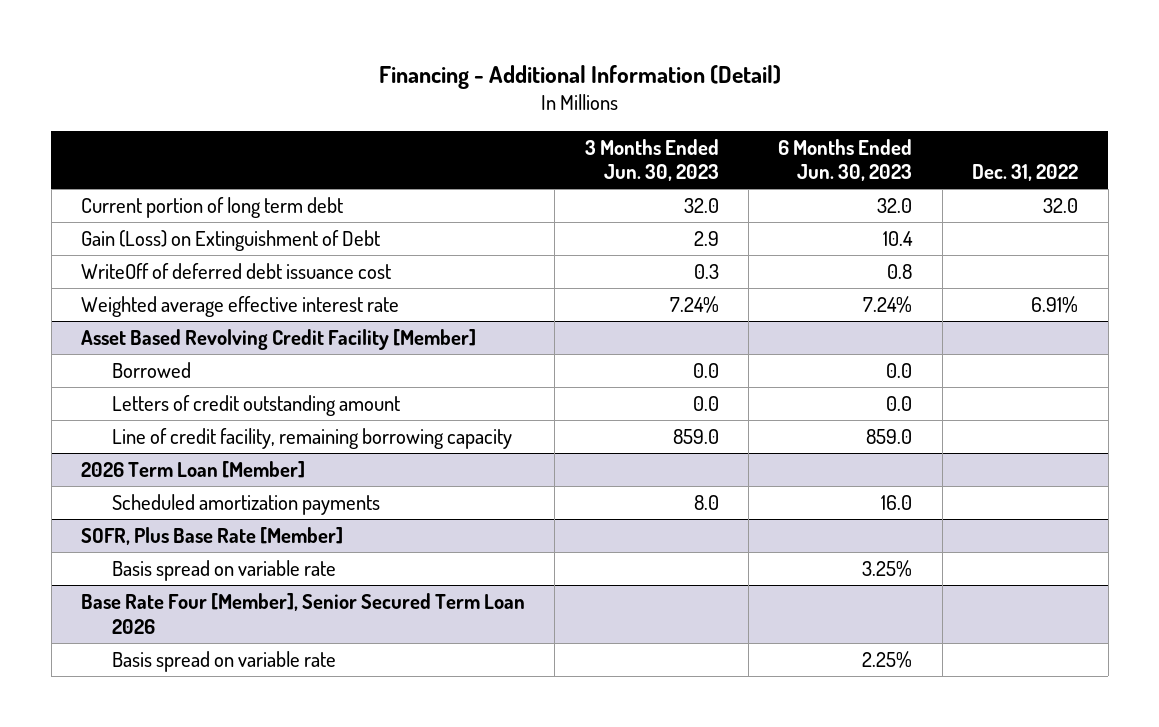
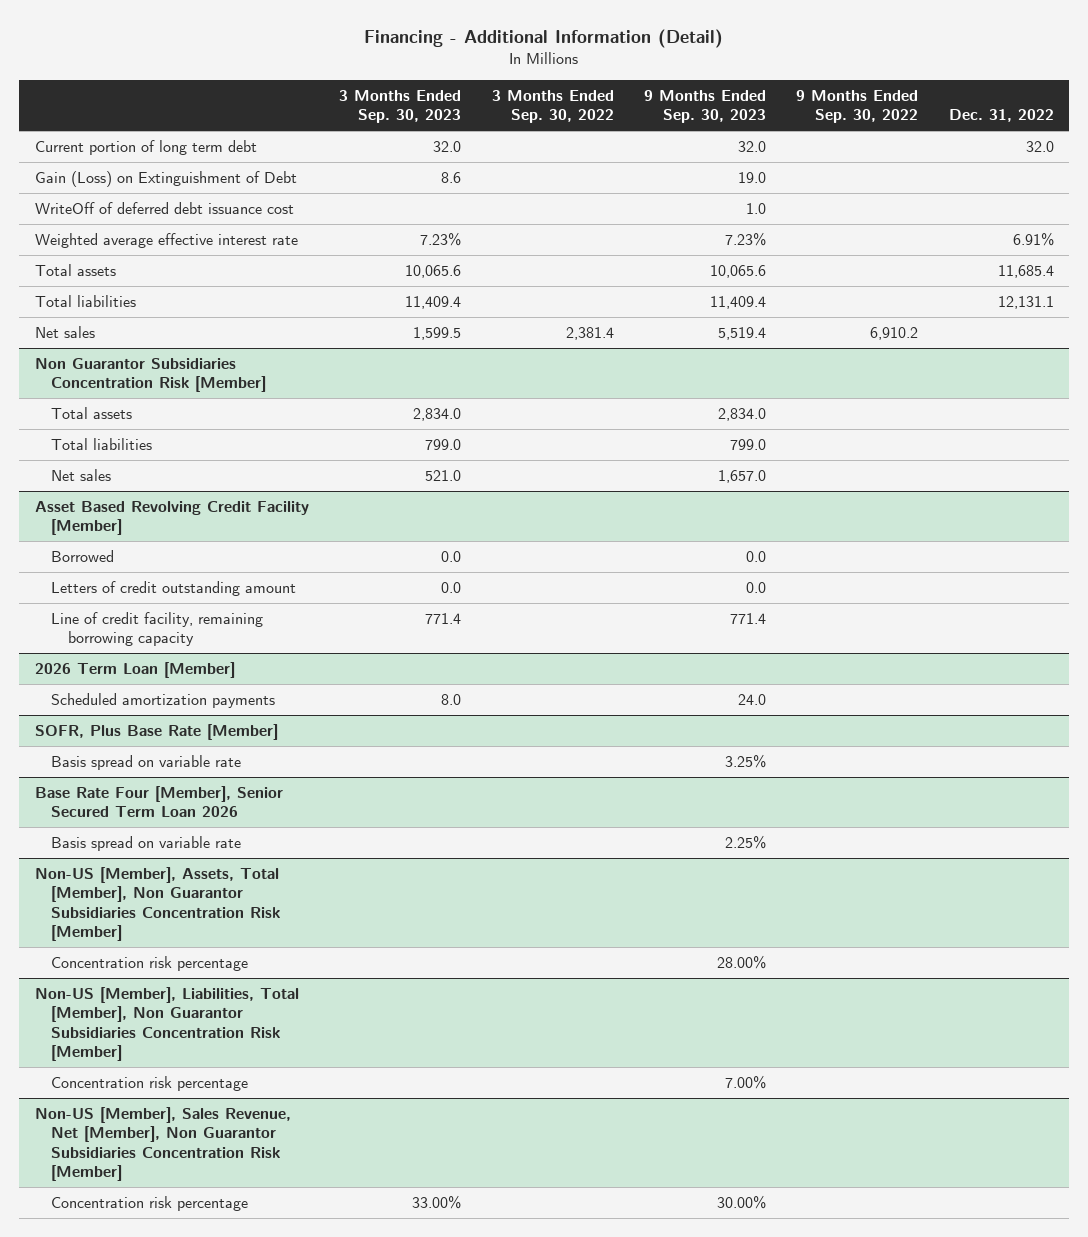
[584,138,719,182] 3 Months Ended Jun. 30, 2023 -> none
[778,138,913,182] 6 Months Ended Jun. 30, 2023 -> none
none -> [339,89,462,123] 3 Months Ended Sep. 30, 2023
none -> [491,89,614,123] 3 Months Ended Sep. 30, 2022
none -> [643,89,766,123] 9 Months Ended Sep. 30, 2023
none -> [796,89,919,123] 9 Months Ended Sep. 30, 2022
none -> [34,263,116,276] Total assets
none -> [34,294,136,307] Total liabilities
none -> [34,325,95,338] Net sales
none -> [34,357,267,393] Non Guarantor Subsidiaries Concentration Risk [Member]
none -> [51,406,133,419] Total assets
none -> [51,437,153,450] Total liabilities
none -> [51,468,112,481] Net sales
none -> [34,866,281,941] Non-US [Member], Assets, Total [Member], Non Guarantor Subsidiaries Concentration Risk [Member]
none -> [51,955,249,971] Concentration risk percentage
none -> [34,986,299,1061] Non-US [Member], Liabilities, Total [Member], Non Guarantor Subsidiaries Concentration Risk [Member]
none -> [51,1075,249,1091] Concentration risk percentage
none -> [34,1106,291,1181] Non-US [Member], Sales Revenue, Net [Member], Non Guarantor Subsidiaries Concentration Risk [Member]
none -> [51,1195,249,1211] Concentration risk percentage

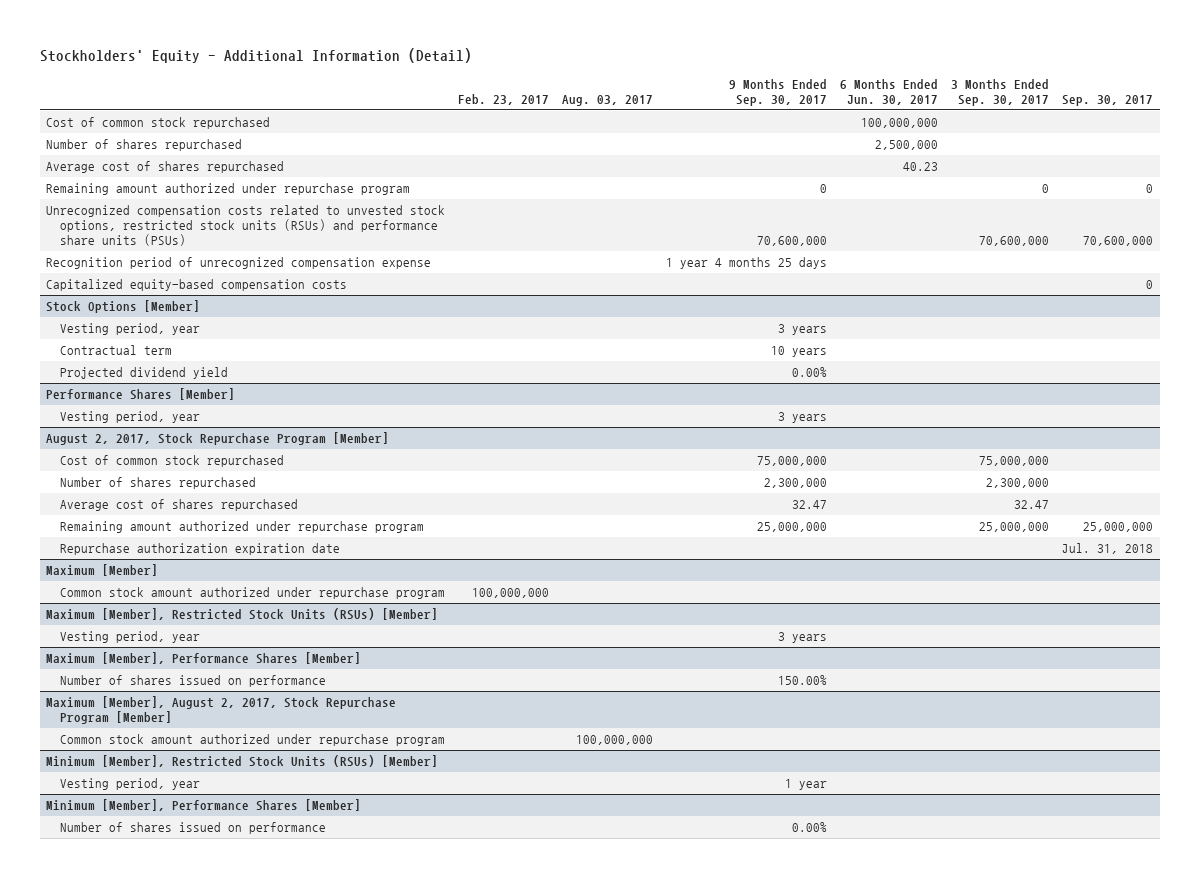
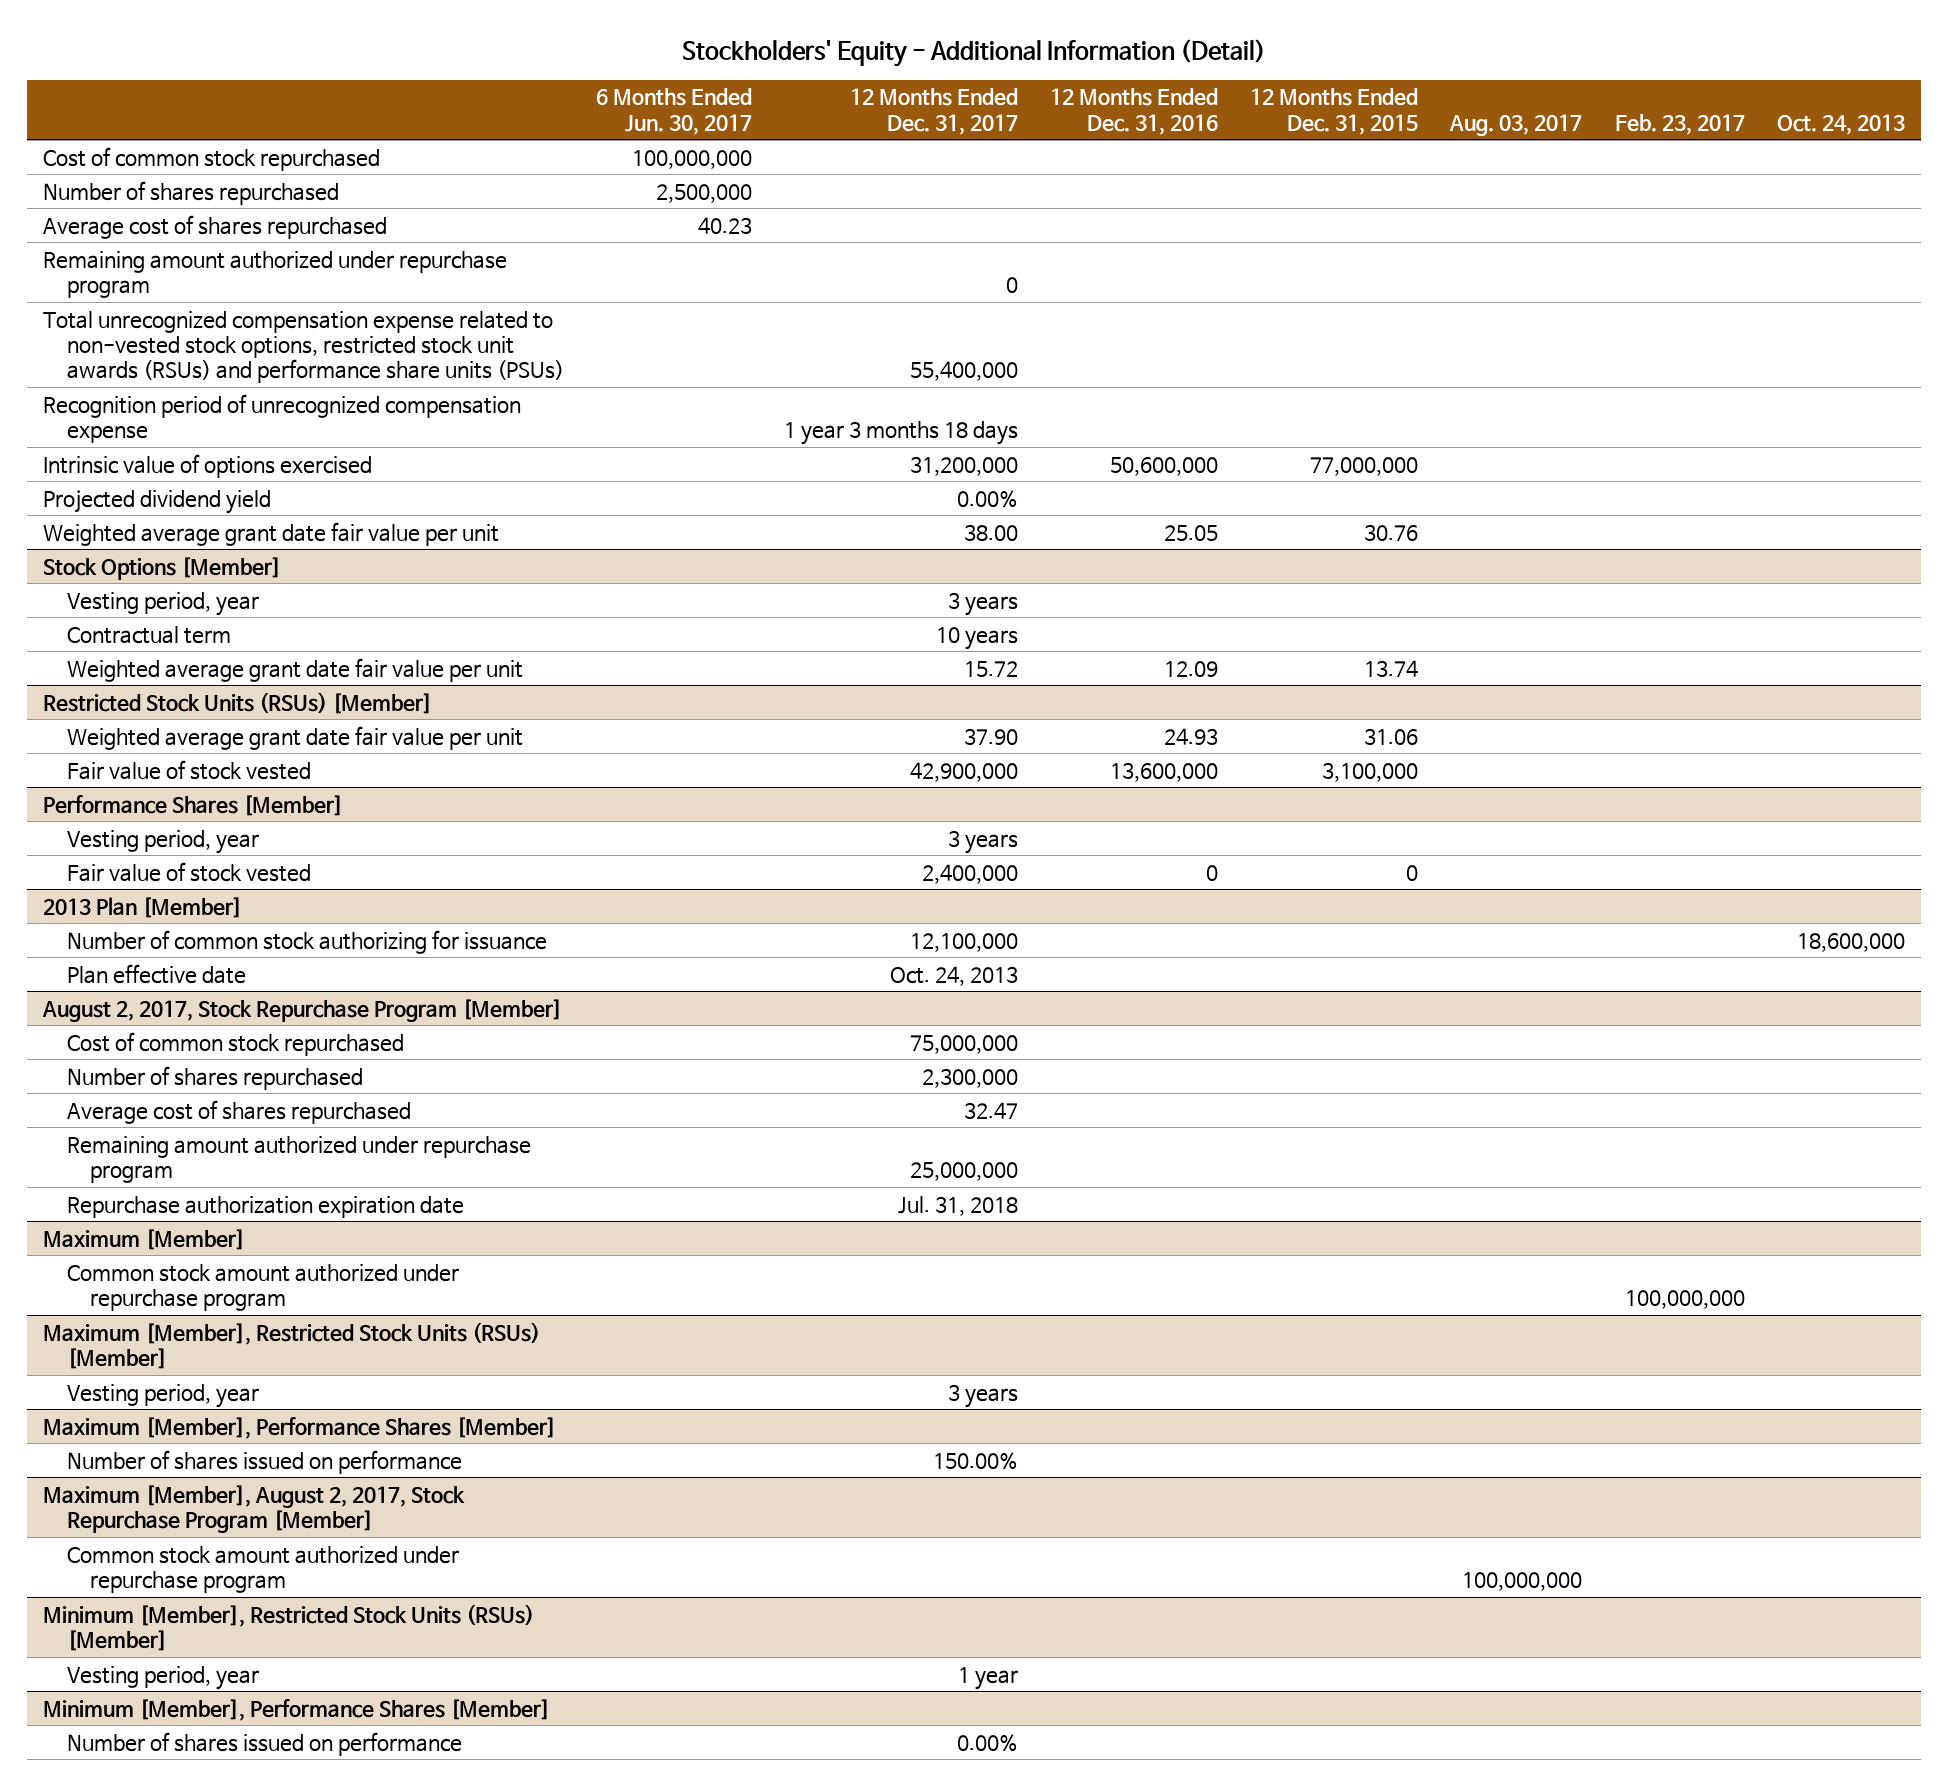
[729,78,828,106] 9 Months Ended Sep. 30, 2017 -> none
[951,78,1050,106] 3 Months Ended Sep. 30, 2017 -> none
[1062,94,1154,106] Sep. 30, 2017 -> none
none -> [849,88,1018,135] 12 Months Ended Dec. 31, 2017
none -> [1050,88,1219,135] 12 Months Ended Dec. 31, 2016
none -> [1250,88,1419,135] 12 Months Ended Dec. 31, 2015
none -> [1776,113,1905,135] Oct. 24, 2013
[46,204,446,247] Unrecognized compensation costs related to unvested stock options, restricted stock units (RSUs) and performance share units (PSUs) -> [43,310,564,384] Total unrecognized compensation expense related to non-vested stock options, restricted stock unit awards (RSUs) and performance share units (PSUs)
[46,278,348,291] Capitalized equity-based compensation costs -> none
none -> [43,453,373,478] Intrinsic value of options exercised
none -> [43,489,272,514] Projected dividend yield
none -> [43,521,500,546] Weighted average grant date fair value per unit
[59,366,228,379] Projected dividend yield -> none
none -> [66,657,523,682] Weighted average grant date fair value per unit
none -> [43,691,433,714] Restricted Stock Units (RSUs) [Member]
none -> [66,725,523,750] Weighted average grant date fair value per unit
none -> [66,759,311,780] Fair value of stock vested
none -> [66,861,311,882] Fair value of stock vested
none -> [43,896,243,918] 2013 Plan [Member]
none -> [66,929,547,954] Number of common stock authorizing for issuance
none -> [66,963,246,984] Plan effective date

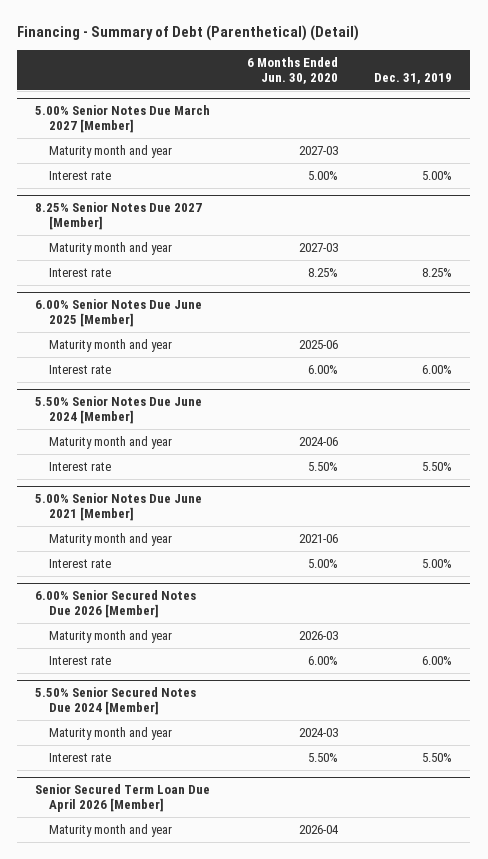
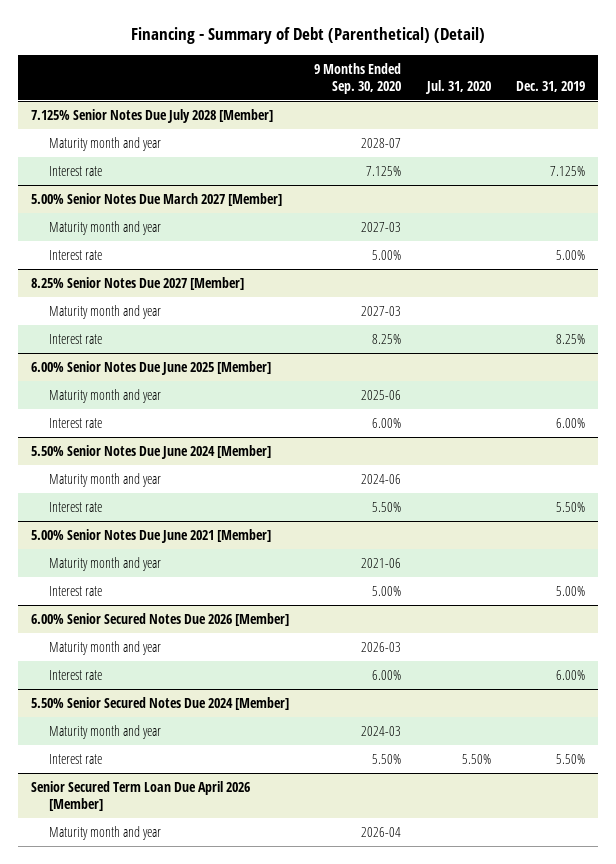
[246,56,338,84] 6 Months Ended Jun. 30, 2020 -> none
none -> [314,62,402,94] 9 Months Ended Sep. 30, 2020
none -> [424,79,491,94] Jul. 31, 2020
none -> [31,109,274,124] 7.125% Senior Notes Due July 2028 [Member]
none -> [48,137,161,152] Maturity month and year
none -> [48,166,102,177] Interest rate

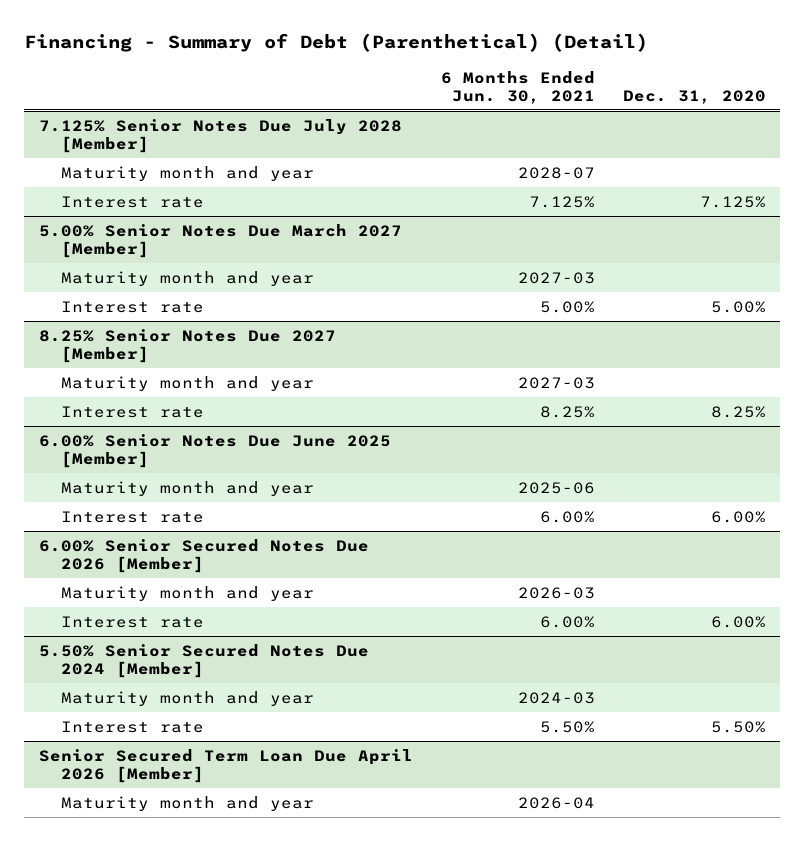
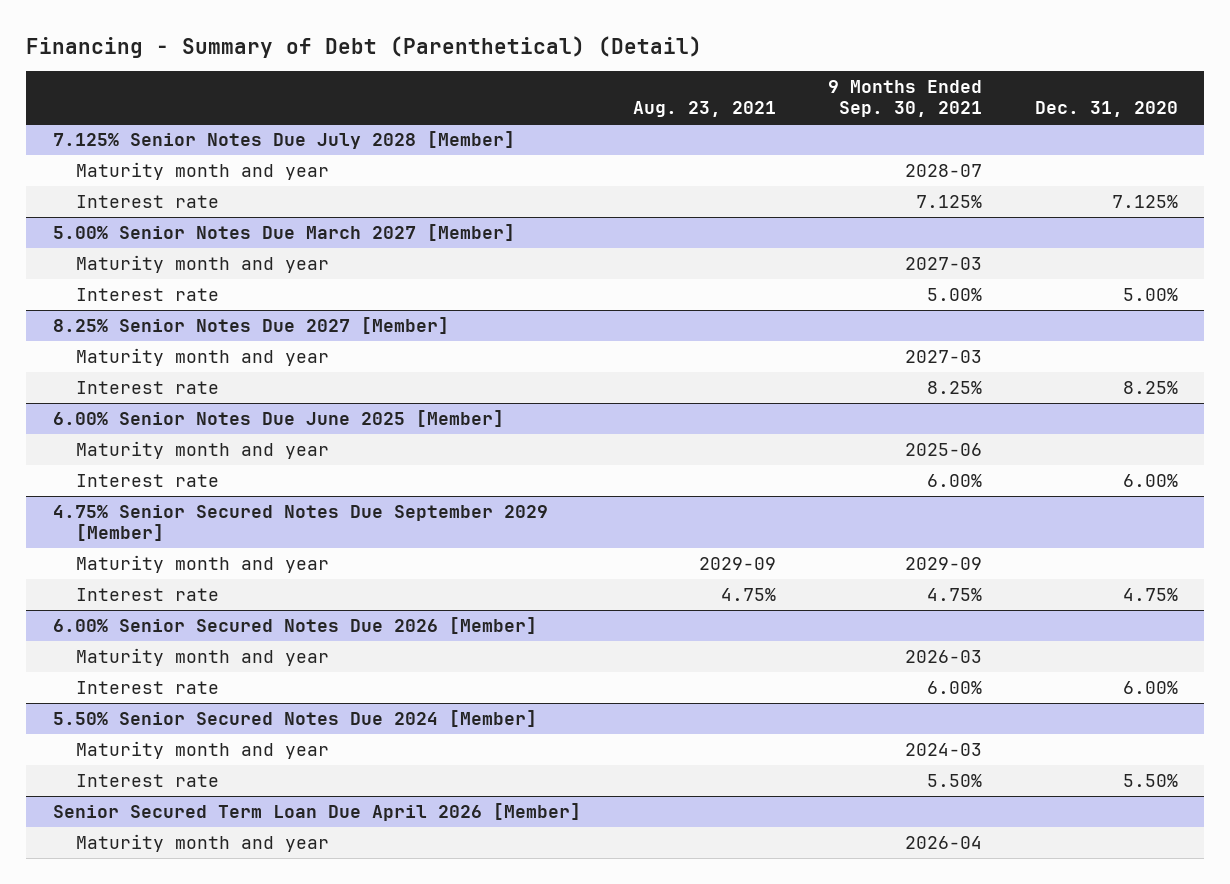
[440,70,595,104] 6 Months Ended Jun. 30, 2021 -> none
none -> [633,101,777,118] Aug. 23, 2021
none -> [828,80,983,118] 9 Months Ended Sep. 30, 2021
none -> [52,505,548,541] 4.75% Senior Secured Notes Due September 2029 [Member]
none -> [76,555,330,574] Maturity month and year
none -> [76,588,220,602] Interest rate

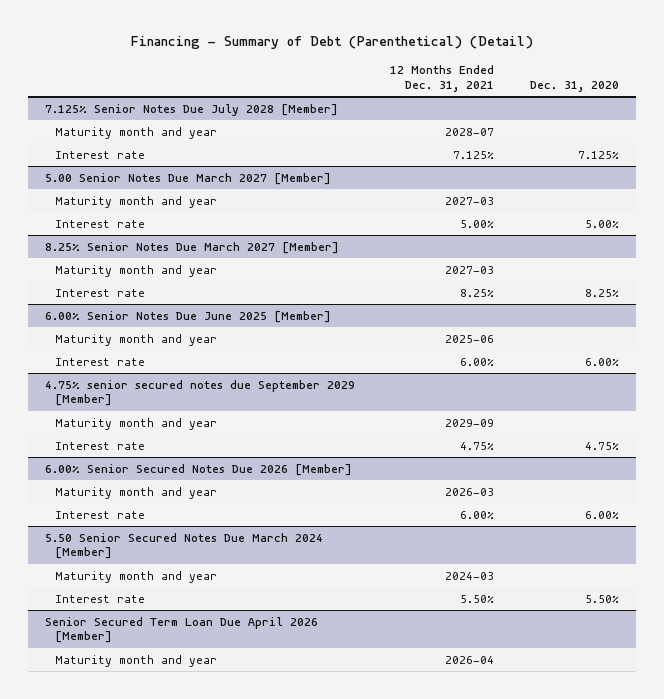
[633,101,777,118] Aug. 23, 2021 -> none
[828,80,983,118] 9 Months Ended Sep. 30, 2021 -> none
none -> [390,65,495,92] 12 Months Ended Dec. 31, 2021
[52,224,515,242] 5.00% Senior Notes Due March 2027 [Member] -> [45,172,332,185] 5.00 Senior Notes Due March 2027 [Member]
[52,317,449,335] 8.25% Senior Notes Due 2027 [Member] -> [45,241,340,254] 8.25% Senior Notes Due March 2027 [Member]
[52,505,548,541] 4.75% Senior Secured Notes Due September 2029 [Member] -> [45,379,356,407] 4.75% senior secured notes due September 2029 [Member]
[52,710,537,728] 5.50% Senior Secured Notes Due 2024 [Member] -> [45,532,324,560] 5.50 Senior Secured Notes Due March 2024 [Member]

